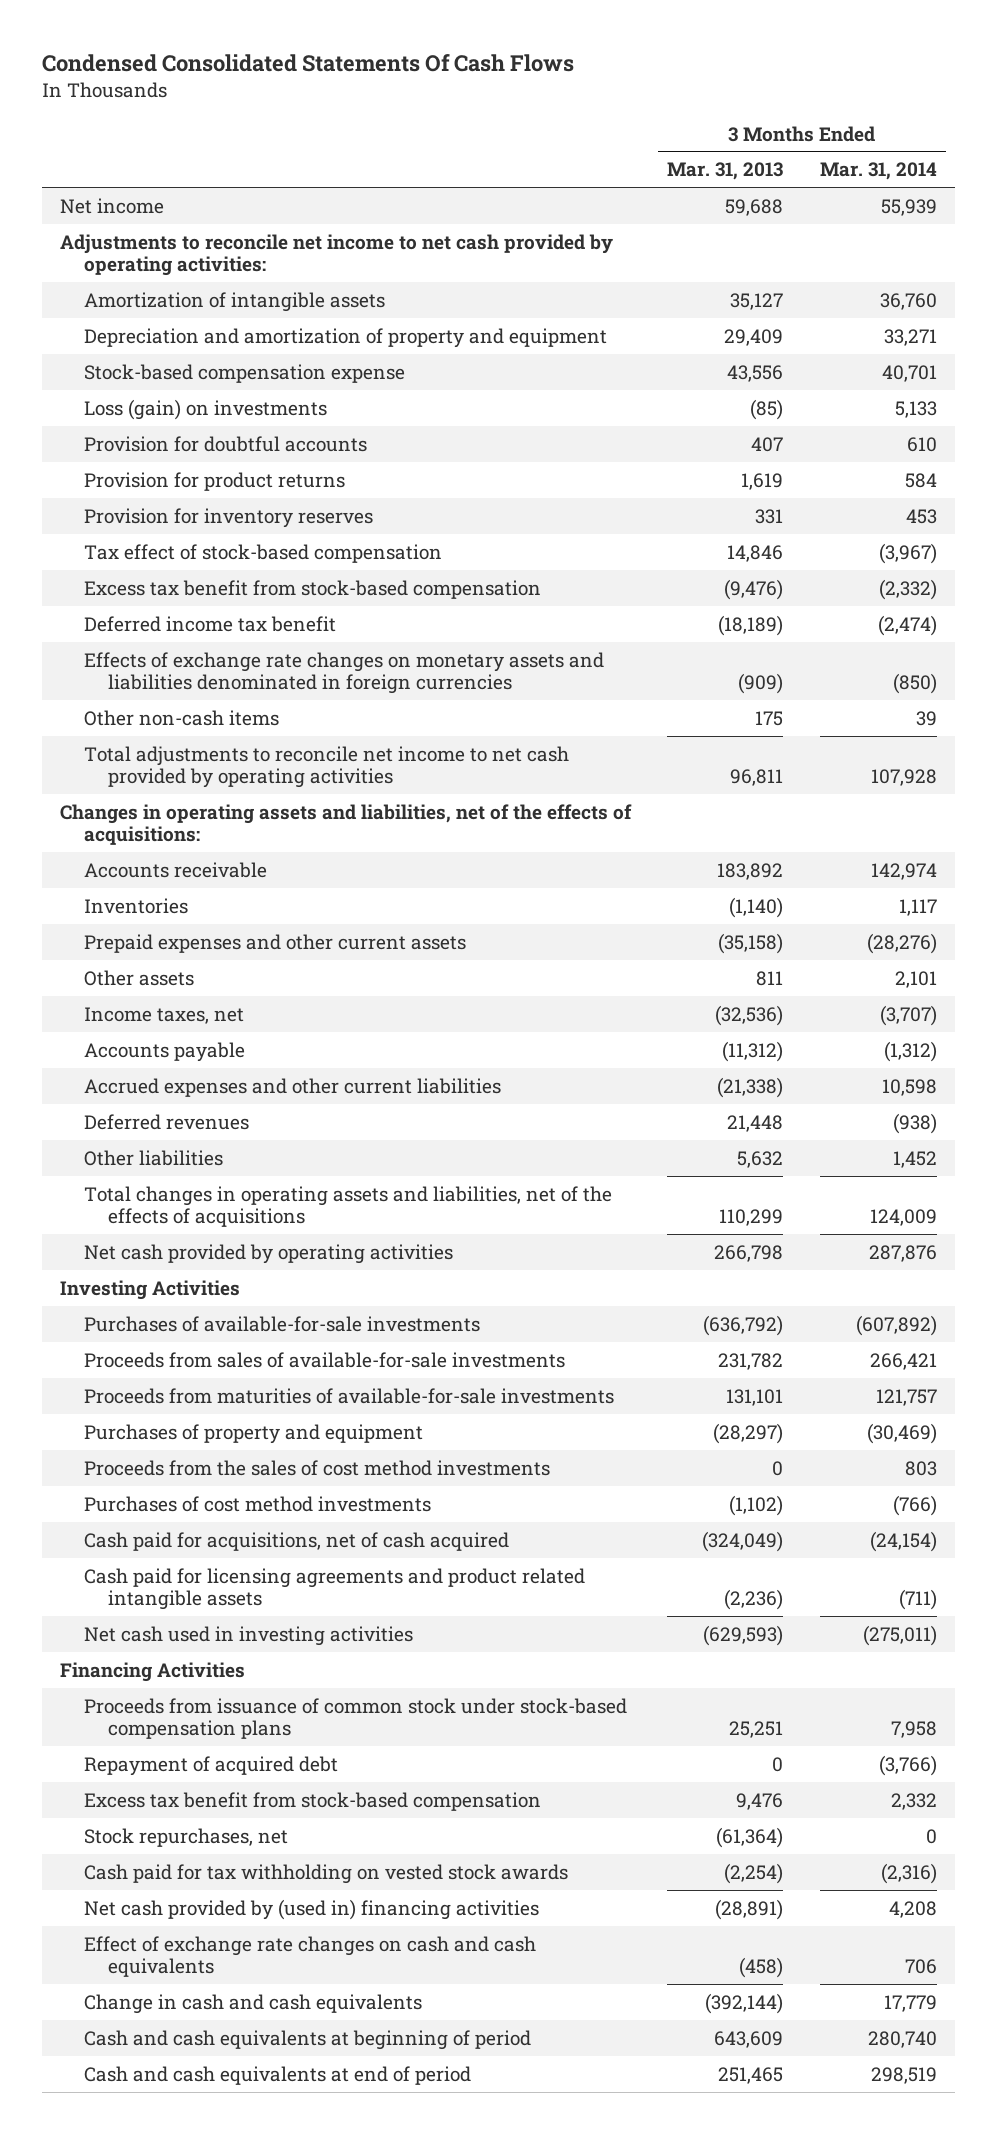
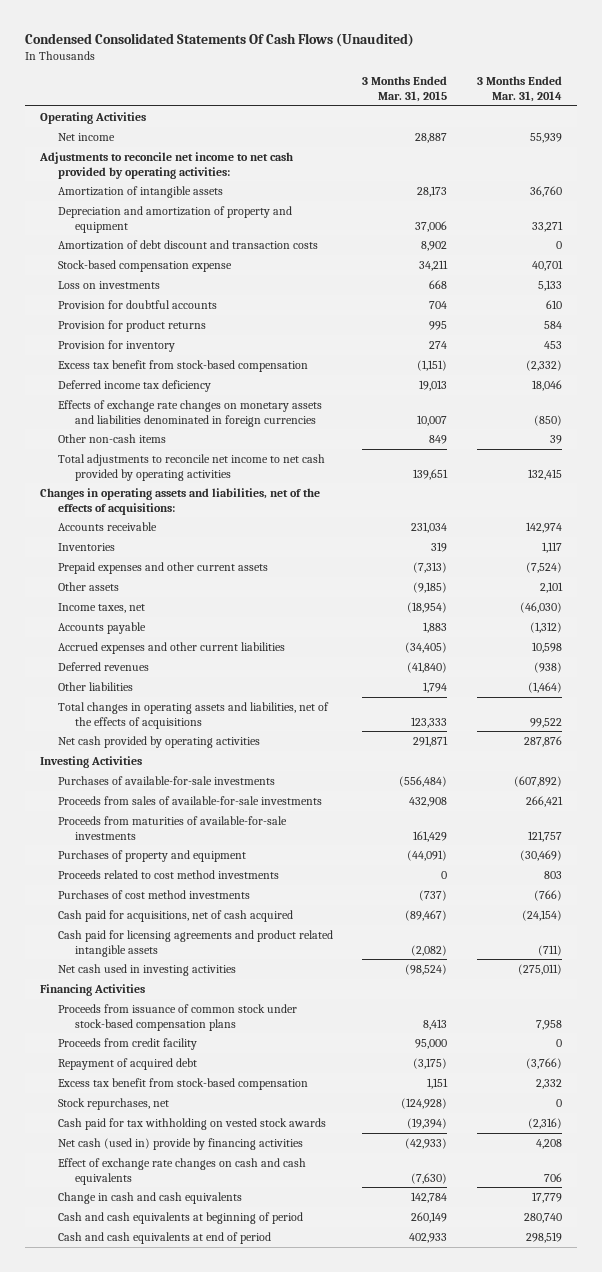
[41,54,574,73] Condensed Consolidated Statements Of Cash Flows -> [25,32,415,47] Condensed Consolidated Statements Of Cash Flows (Unaudited)
[667,162,784,181] Mar. 31, 2013 -> none
none -> [362,76,448,103] 3 Months Ended Mar. 31, 2015
none -> [39,111,146,124] Operating Activities
none -> [57,239,318,250] Amortization of debt discount and transaction costs
[83,398,327,420] Loss (gain) on investments -> [57,280,160,289] Loss on investments
[83,543,442,563] Tax effect of stock-based compensation -> none
[83,507,373,528] Provision for inventory reserves -> [57,339,175,352] Provision for inventory
[83,615,336,632] Deferred income tax benefit -> [57,379,211,392] Deferred income tax deficiency
[878,614,938,636] (2,474) -> [532,379,563,391] 18,046
[871,769,938,787] 107,928 -> [528,468,563,480] 132,415
[867,932,938,954] (28,276) -> [526,561,563,573] (7,524)
[880,1004,938,1026] (3,707) -> [520,601,563,613] (46,030)
[893,1150,938,1168] 1,452 -> [528,681,563,693] (1,464)
[870,1209,938,1227] 124,009 -> [530,717,563,728] 99,522
[83,1459,550,1476] Proceeds from the sales of cost method investments -> [57,869,279,879] Proceeds related to cost method investments
none -> [57,1037,197,1050] Proceeds from credit facility
[83,1898,539,1920] Net cash provided by (used in) financing activities -> [57,1137,303,1150] Net cash (used in) provide by financing activities

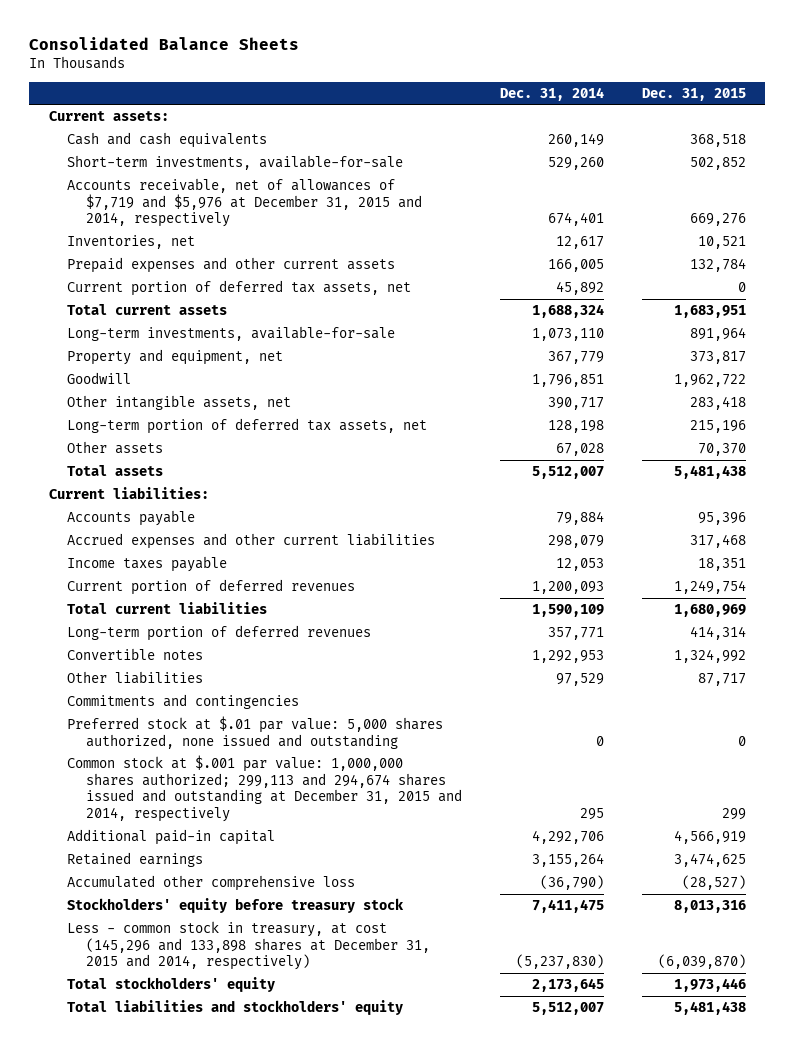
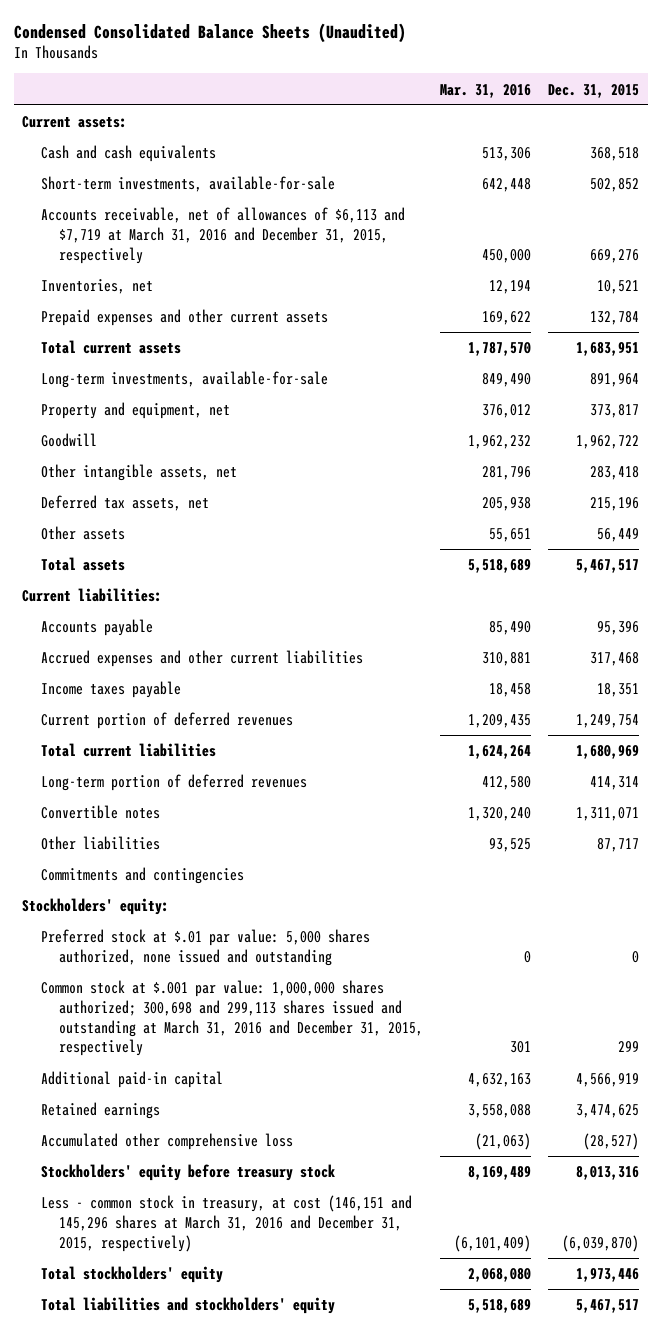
[29,37,300,51] Consolidated Balance Sheets -> [13,22,406,43] Condensed Consolidated Balance Sheets (Unaudited)
[500,86,605,101] Dec. 31, 2014 -> none
none -> [439,83,531,98] Mar. 31, 2016
[67,178,422,228] Accounts receivable, net of allowances of $7,719 and $5,976 at December 31, 2015 and 2014, respectively -> [40,207,405,264] Accounts receivable, net of allowances of $6,113 and $7,719 at March 31, 2016 and December 31, 2015, respectively
[67,280,412,297] Current portion of deferred tax assets, net -> none
[67,418,428,435] Long-term portion of deferred tax assets, net -> [40,495,209,512] Deferred tax assets, net
[698,443,747,457] 70,370 -> [597,528,640,543] 56,449
[674,465,747,480] 5,481,438 -> [576,559,640,574] 5,467,517
[674,649,747,664] 1,324,992 -> [576,807,640,822] 1,311,071
none -> [22,898,170,916] Stockholders' equity:
[67,755,462,822] Common stock at $.001 par value: 1,000,000 shares authorized; 299,113 and 294,674 shares issued and outstanding at December 31, 2015 and 2014, respectively -> [40,980,423,1057] Common stock at $.001 par value: 1,000,000 shares authorized; 300,698 and 299,113 shares issued and outstanding at March 31, 2016 and December 31, 2015, respectively
[67,921,430,971] Less - common stock in treasury, at cost (145,296 and 133,898 shares at December 31, 2015 and 2014, respectively) -> [40,1195,412,1252] Less - common stock in treasury, at cost (146,151 and 145,296 shares at March 31, 2016 and December 31, 2015, respectively)
[674,1001,747,1016] 5,481,438 -> [576,1299,640,1314] 5,467,517

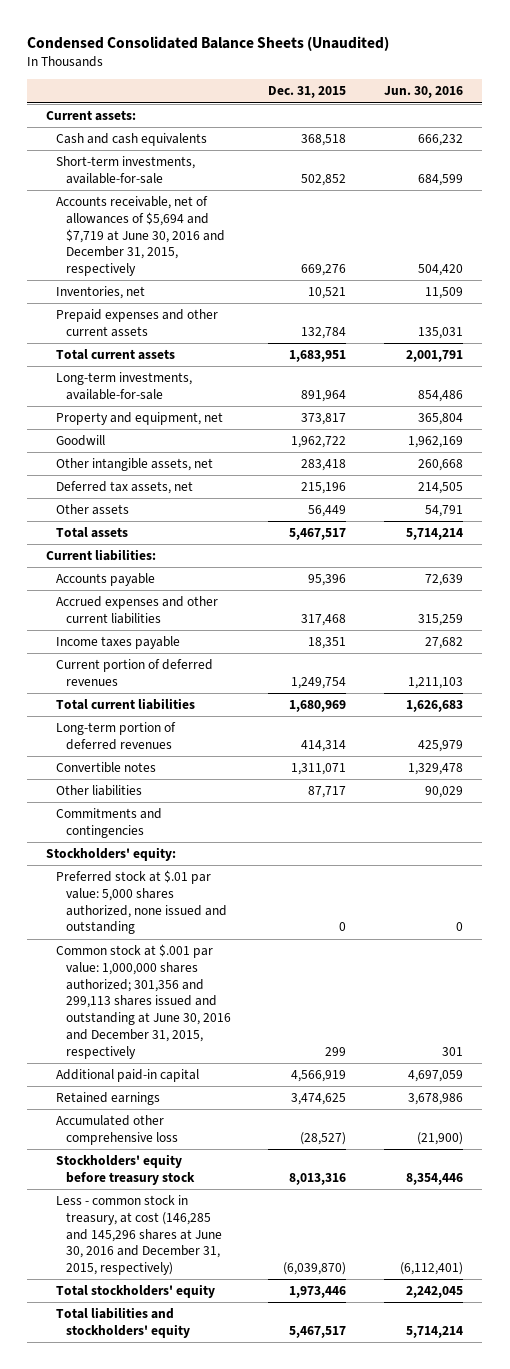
[439,83,531,98] Mar. 31, 2016 -> none
none -> [384,86,464,99] Jun. 30, 2016
[40,207,405,264] Accounts receivable, net of allowances of $6,113 and $7,719 at March 31, 2016 and December 31, 2015, respectively -> [55,196,225,277] Accounts receivable, net of allowances of $5,694 and $7,719 at June 30, 2016 and December 31, 2015, respectively
[40,980,423,1057] Common stock at $.001 par value: 1,000,000 shares authorized; 300,698 and 299,113 shares issued and outstanding at March 31, 2016 and December 31, 2015, respectively -> [55,944,231,1059] Common stock at $.001 par value: 1,000,000 shares authorized; 301,356 and 299,113 shares issued and outstanding at June 30, 2016 and December 31, 2015, respectively
[40,1195,412,1252] Less - common stock in treasury, at cost (146,151 and 145,296 shares at March 31, 2016 and December 31, 2015, respectively) -> [55,1195,222,1276] Less - common stock in treasury, at cost (146,285 and 145,296 shares at June 30, 2016 and December 31, 2015, respectively)

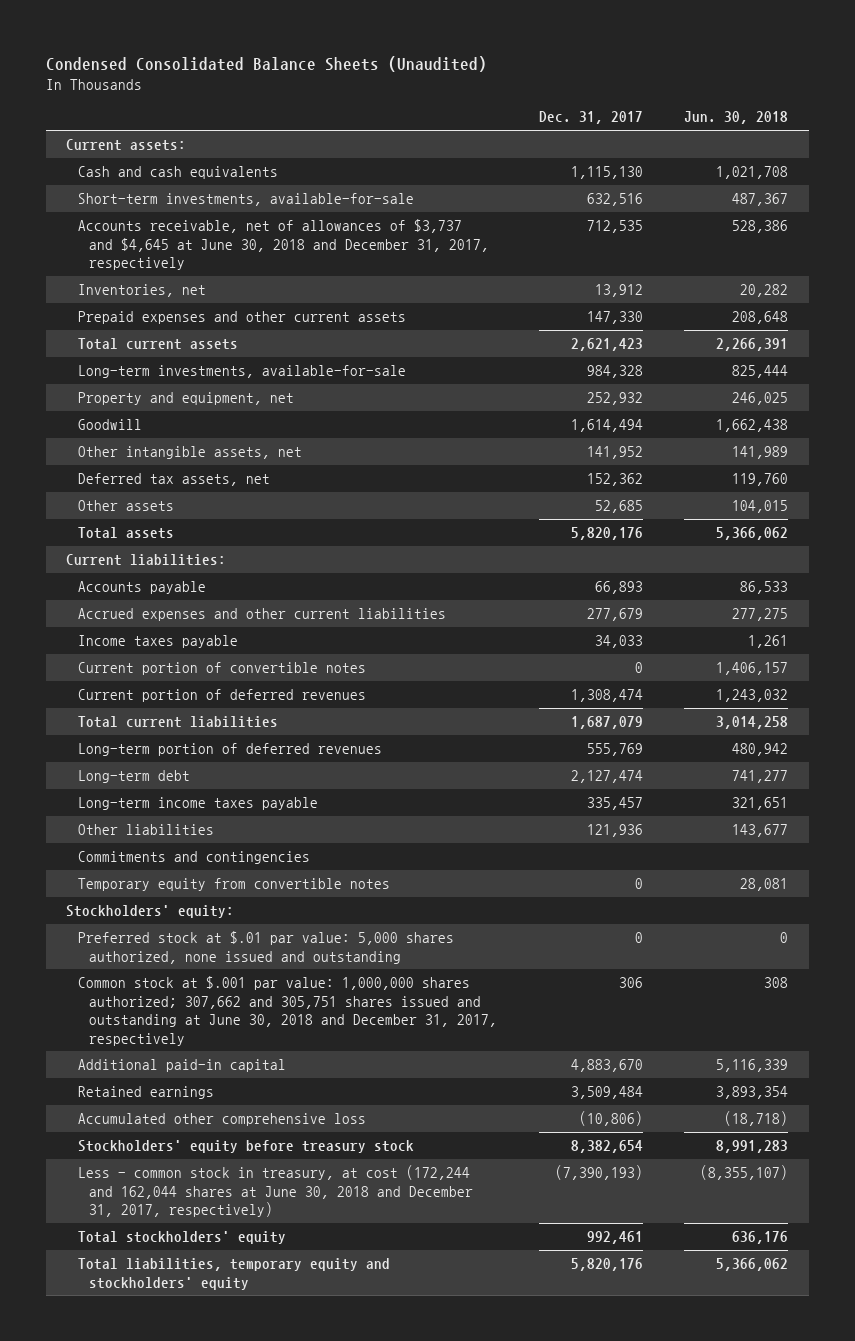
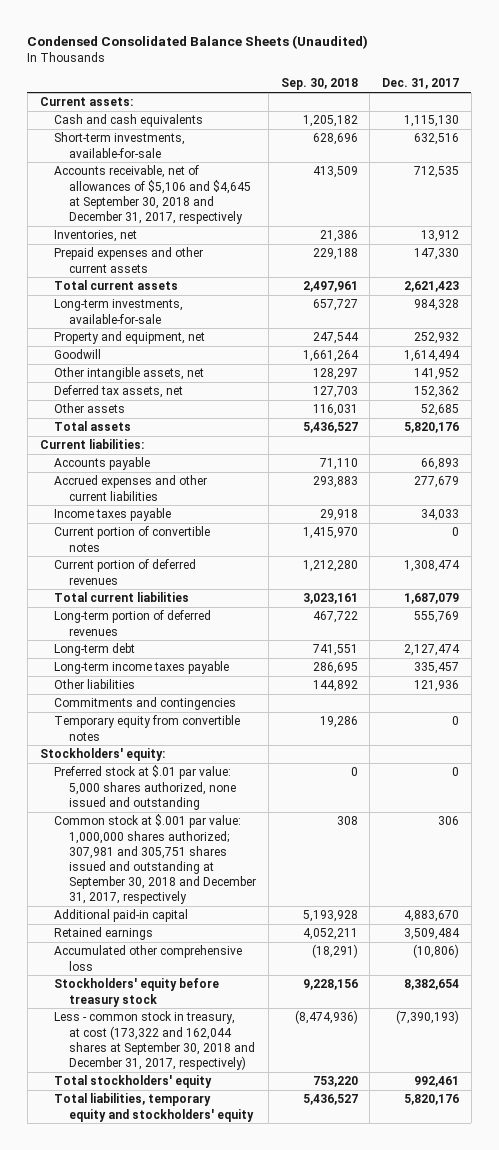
[684,111,789,125] Jun. 30, 2018 -> none
none -> [280,78,358,91] Sep. 30, 2018
[77,219,490,271] Accounts receivable, net of allowances of $3,737 and $4,645 at June 30, 2018 and December 31, 2017, respectively -> [54,165,252,224] Accounts receivable, net of allowances of $5,106 and $4,645 at September 30, 2018 and December 31, 2017, respectively
[77,976,498,1046] Common stock at $.001 par value: 1,000,000 shares authorized; 307,662 and 305,751 shares issued and outstanding at June 30, 2018 and December 31, 2017, respectively -> [54,814,257,905] Common stock at $.001 par value: 1,000,000 shares authorized; 307,981 and 305,751 shares issued and outstanding at September 30, 2018 and December 31, 2017, respectively
[77,1165,474,1218] Less - common stock in treasury, at cost (172,244 and 162,044 shares at June 30, 2018 and December 31, 2017, respectively) -> [54,1011,256,1070] Less - common stock in treasury, at cost (173,322 and 162,044 shares at September 30, 2018 and December 31, 2017, respectively)

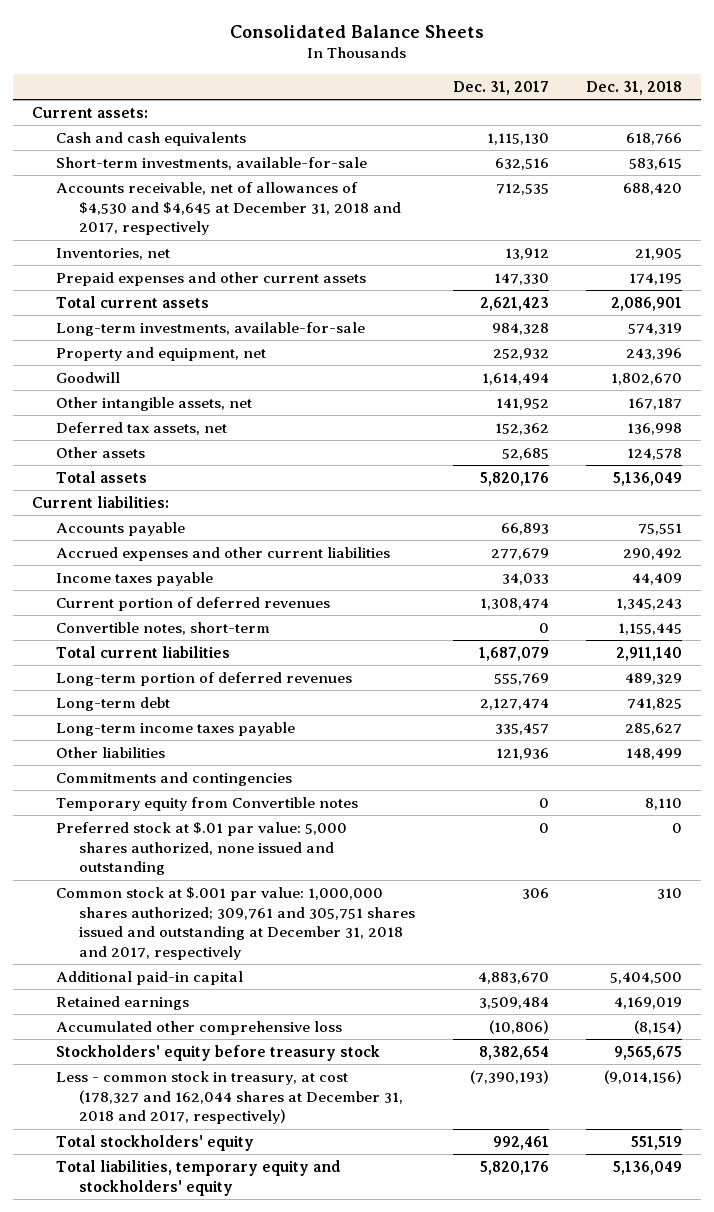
[27,34,369,49] Condensed Consolidated Balance Sheets (Unaudited) -> [230,24,485,38] Consolidated Balance Sheets
[280,78,358,91] Sep. 30, 2018 -> none
none -> [586,80,683,95] Dec. 31, 2018
[54,165,252,224] Accounts receivable, net of allowances of $5,106 and $4,645 at September 30, 2018 and December 31, 2017, respectively -> [55,182,402,236] Accounts receivable, net of allowances of $4,530 and $4,645 at December 31, 2018 and 2017, respectively
[54,526,211,552] Current portion of convertible notes -> none
none -> [55,622,270,636] Convertible notes, short-term
[39,748,165,762] Stockholders' equity: -> none
[54,715,241,741] Temporary equity from convertible notes -> [55,797,358,812] Temporary equity from Convertible notes
[54,814,257,905] Common stock at $.001 par value: 1,000,000 shares authorized; 307,981 and 305,751 shares issued and outstanding at September 30, 2018 and December 31, 2017, respectively -> [55,887,416,960] Common stock at $.001 par value: 1,000,000 shares authorized; 309,761 and 305,751 shares issued and outstanding at December 31, 2018 and 2017, respectively
[54,1011,256,1070] Less - common stock in treasury, at cost (173,322 and 162,044 shares at September 30, 2018 and December 31, 2017, respectively) -> [55,1071,404,1125] Less - common stock in treasury, at cost (178,327 and 162,044 shares at December 31, 2018 and 2017, respectively)

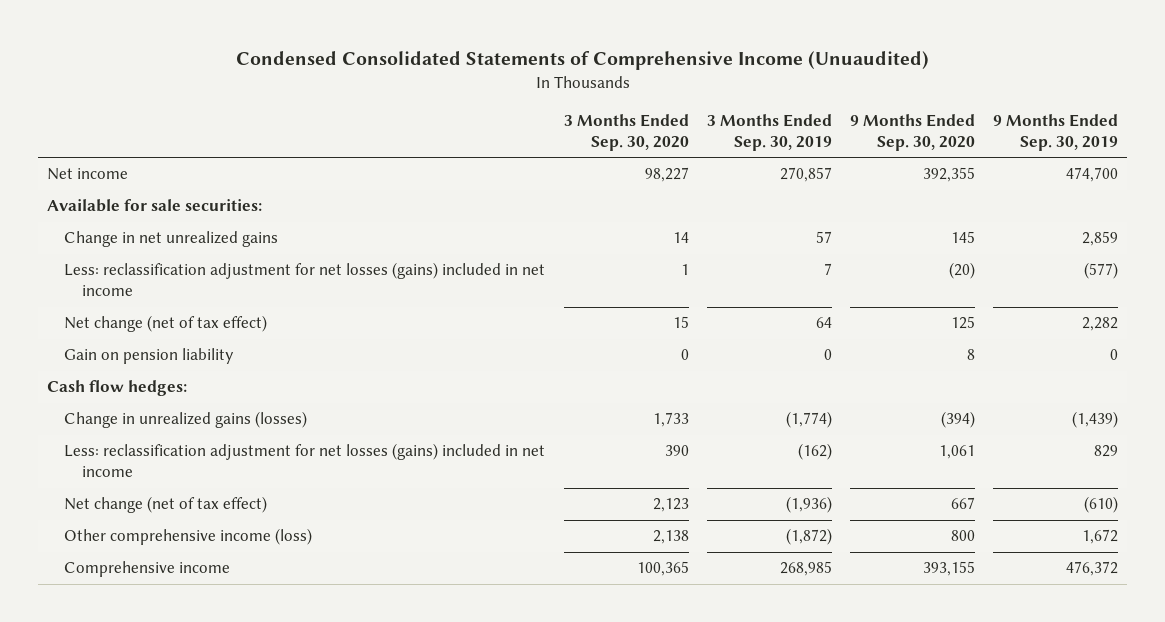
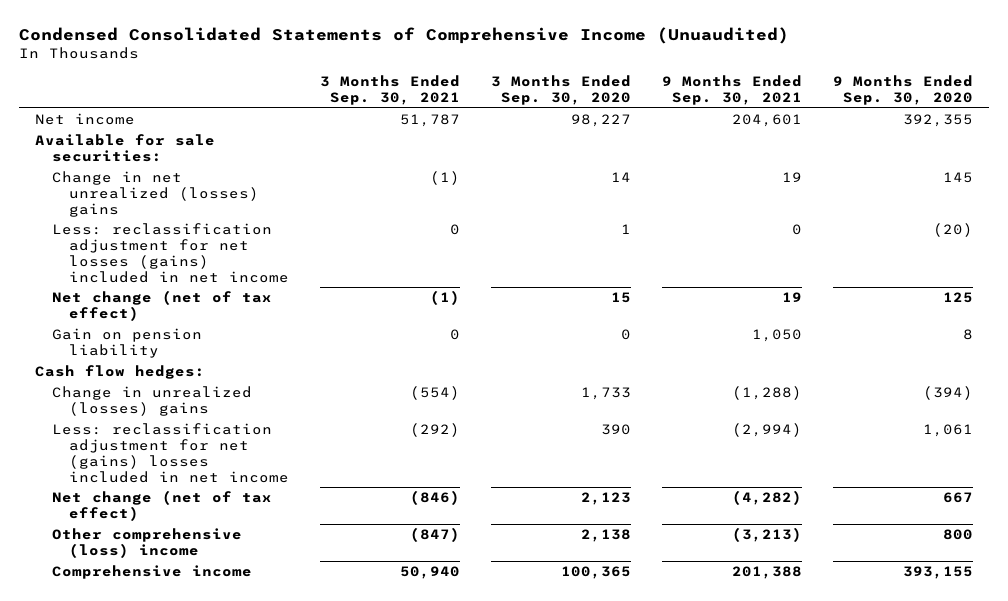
[706,114,832,151] 3 Months Ended Sep. 30, 2019 -> none
[993,114,1119,151] 9 Months Ended Sep. 30, 2019 -> none
none -> [320,75,461,106] 3 Months Ended Sep. 30, 2021
none -> [662,75,803,106] 9 Months Ended Sep. 30, 2021
[64,231,279,248] Change in net unrealized gains -> [51,171,260,217] Change in net unrealized (losses) gains
[64,411,308,429] Change in unrealized gains (losses) -> [51,386,252,416] Change in unrealized (losses) gains
[64,443,546,478] Less: reclassification adjustment for net losses (gains) included in net income -> [51,423,290,483] Less: reclassification adjustment for net (gains) losses included in net income
[64,528,313,546] Other comprehensive income (loss) -> [51,528,242,558] Other comprehensive (loss) income

